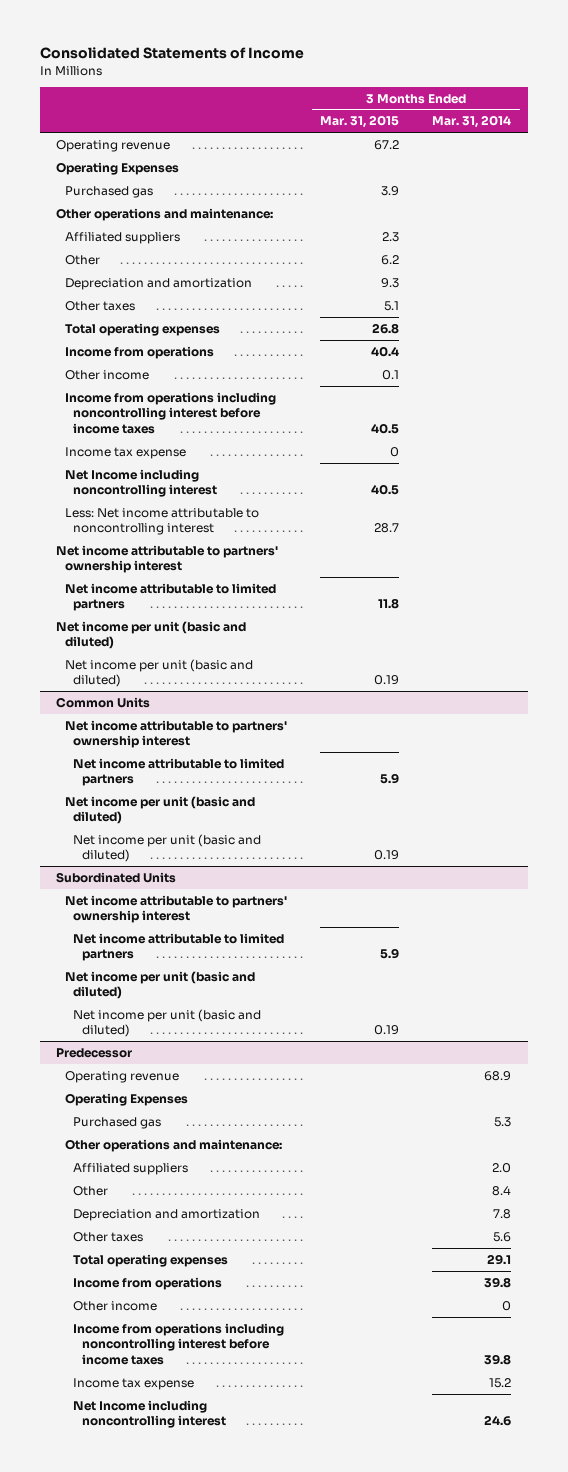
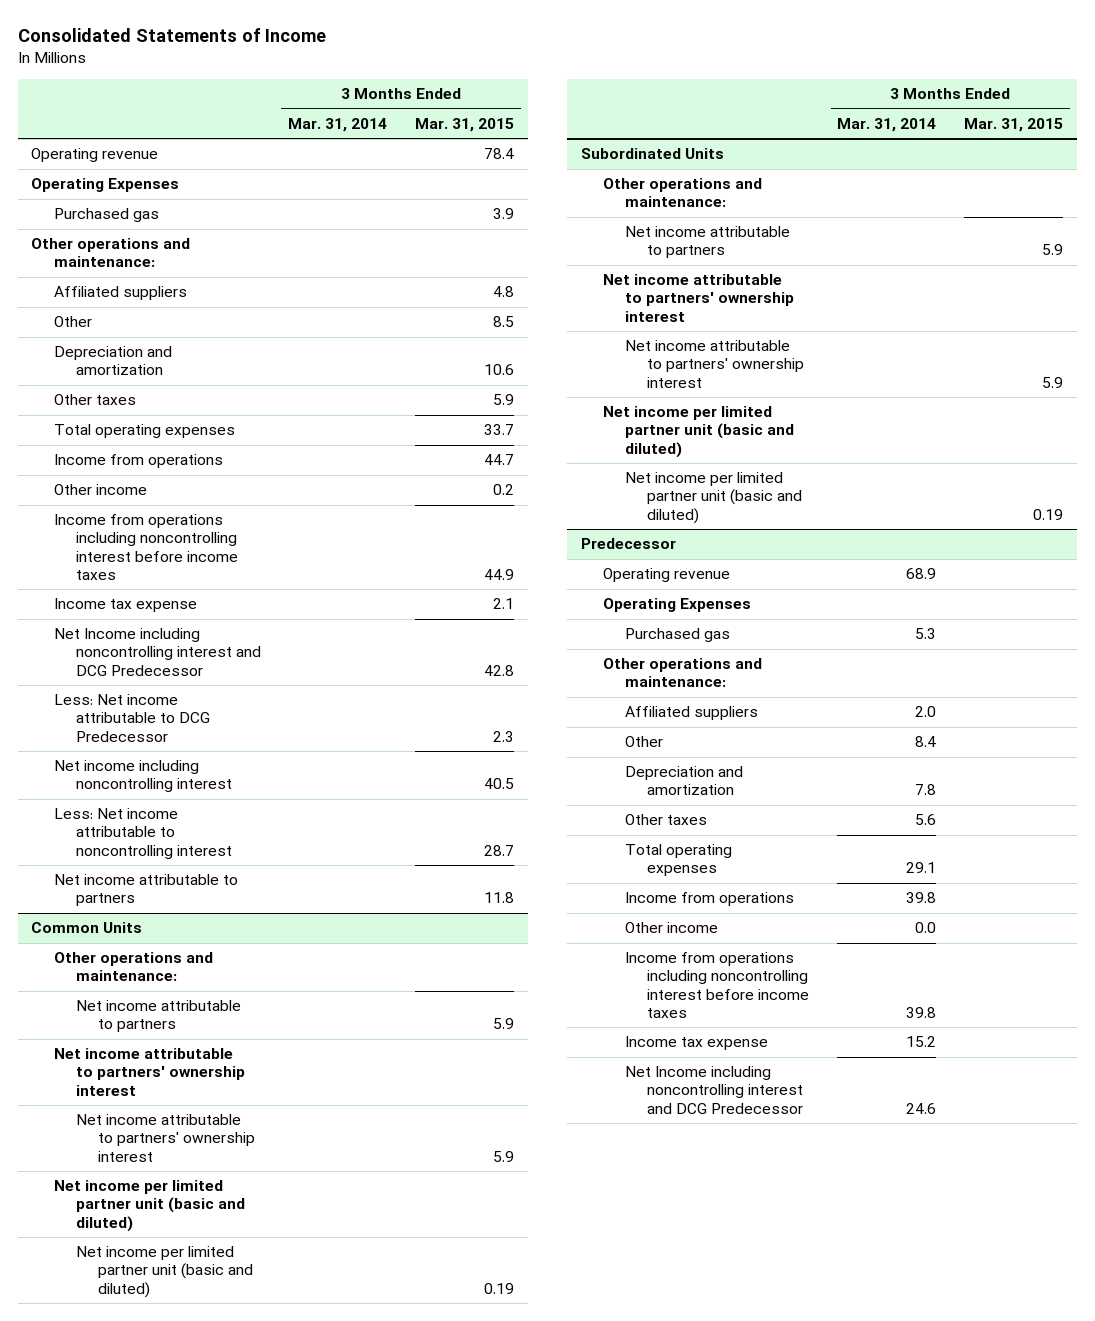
[374,139,400,150] 67.2 -> [483,148,514,160] 78.4
[382,231,400,242] 2.3 -> [492,286,514,298] 4.8
[381,254,400,265] 6.2 -> [492,316,514,328] 8.5
[381,277,400,288] 9.3 -> [483,364,514,376] 10.6
[384,300,400,311] 5.1 -> [492,394,514,406] 5.9
[372,322,400,334] 26.8 -> [483,424,514,436] 33.7
[371,345,400,357] 40.4 -> [483,454,514,466] 44.7
[382,369,400,380] 0.1 -> [492,484,514,496] 0.2
[371,423,400,435] 40.5 -> [483,568,514,580] 44.9
[390,446,400,457] 0 -> [492,598,514,610] 2.1
[64,468,218,498] Net Income including noncontrolling interest -> [53,628,261,676] Net Income including noncontrolling interest and DCG Predecessor
[371,484,400,496] 40.5 -> [483,664,514,676] 42.8
none -> [53,694,210,742] Less: Net income attributable to DCG Predecessor
none -> [53,760,232,793] Net income including noncontrolling interest
[56,544,279,574] Net income attributable to partners' ownership interest -> none
[56,620,247,650] Net income per unit (basic and diluted) -> none
[64,658,253,688] Net income per unit (basic and diluted) -> none
[64,582,276,612] Net income attributable to limited partners -> [53,874,238,907] Net income attributable to partners
none -> [53,952,213,982] Other operations and maintenance:
none -> [75,1000,241,1033] Net income attributable to partners
[73,757,285,787] Net income attributable to limited partners -> [75,1114,255,1162] Net income attributable to partners' ownership interest
[64,795,255,825] Net income per unit (basic and diluted) -> [53,1180,245,1232] Net income per limited partner unit (basic and diluted)
[73,833,262,863] Net income per unit (basic and diluted) -> [75,1246,253,1298] Net income per limited partner unit (basic and diluted)
none -> [602,178,762,208] Other operations and maintenance:
none -> [624,226,790,259] Net income attributable to partners
[73,932,285,962] Net income attributable to limited partners -> [624,340,804,388] Net income attributable to partners' ownership interest
[64,970,255,1000] Net income per unit (basic and diluted) -> [602,406,794,458] Net income per limited partner unit (basic and diluted)
[73,1008,262,1038] Net income per unit (basic and diluted) -> [624,472,802,524] Net income per limited partner unit (basic and diluted)
[502,1300,512,1311] 0 -> [915,922,937,934] 0.0
[73,1399,226,1429] Net Income including noncontrolling interest -> [624,1066,803,1114] Net Income including noncontrolling interest and DCG Predecessor

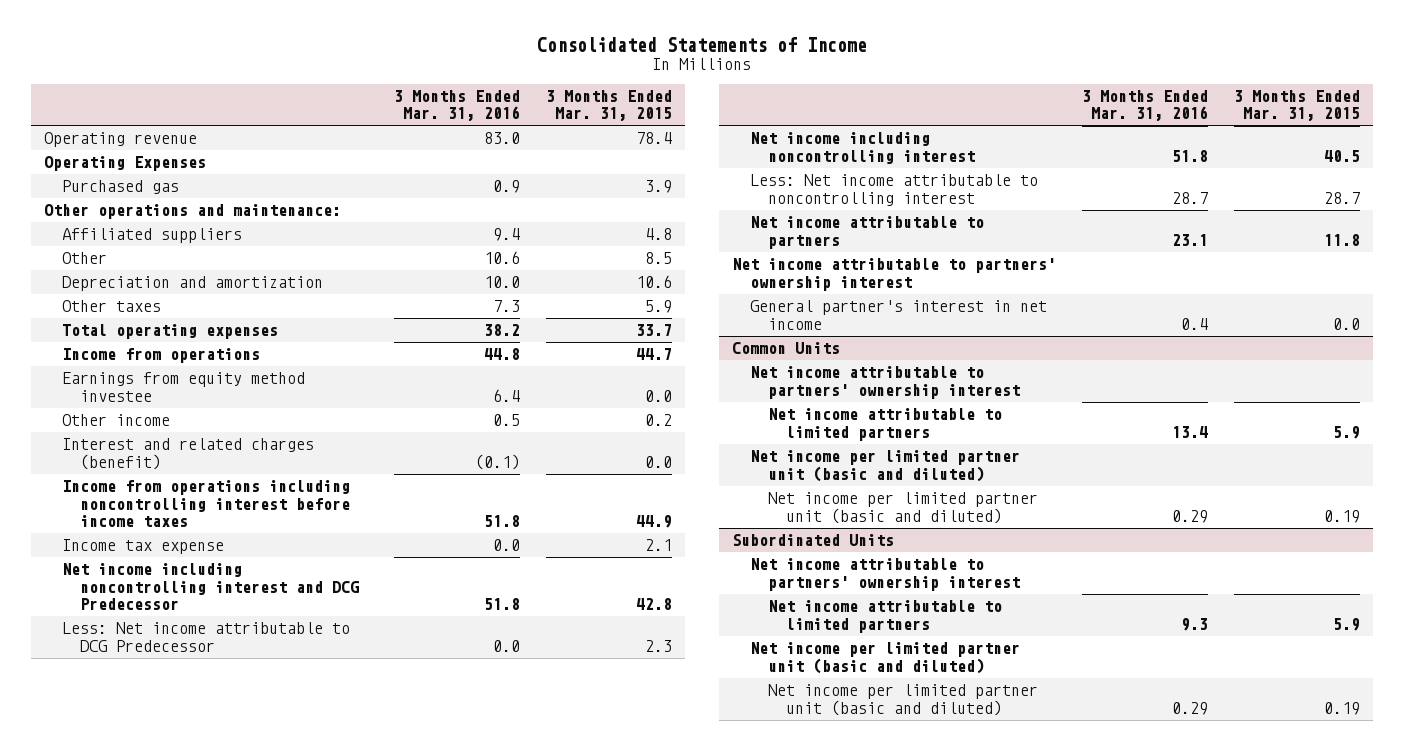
[288,117,388,132] Mar. 31, 2014 -> none
none -> [393,89,520,122] 3 Months Ended Mar. 31, 2016
none -> [61,372,305,402] Earnings from equity method investee
none -> [61,438,314,470] Interest and related charges (benefit)
[53,628,261,676] Net Income including noncontrolling interest and DCG Predecessor -> [61,563,359,611] Net income including noncontrolling interest and DCG Predecessor
none -> [731,258,1056,291] Net income attributable to partners' ownership interest
none -> [749,300,1047,330] General partner's interest in net income
[53,952,213,982] Other operations and maintenance: -> none
[75,1000,241,1033] Net income attributable to partners -> none
[75,1114,255,1162] Net income attributable to partners' ownership interest -> [767,408,1002,441] Net income attributable to limited partners
[602,178,762,208] Other operations and maintenance: -> none
[624,226,790,259] Net income attributable to partners -> none
[624,340,804,388] Net income attributable to partners' ownership interest -> [767,600,1002,633] Net income attributable to limited partners
[580,538,676,550] Predecessor -> none
[602,568,730,583] Operating revenue -> none
[602,598,751,613] Operating Expenses -> none
[624,628,730,643] Purchased gas -> none
[602,658,762,688] Other operations and maintenance: -> none
[624,706,758,721] Affiliated suppliers -> none
[624,736,663,748] Other -> none
[624,766,743,796] Depreciation and amortization -> none
[624,814,707,826] Other taxes -> none
[624,844,732,877] Total operating expenses -> none
[624,892,794,907] Income from operations -> none
[624,922,718,934] Other income -> none
[624,952,809,1018] Income from operations including noncontrolling interest before income taxes -> none
[624,1036,768,1051] Income tax expense -> none
[624,1066,803,1114] Net Income including noncontrolling interest and DCG Predecessor -> none

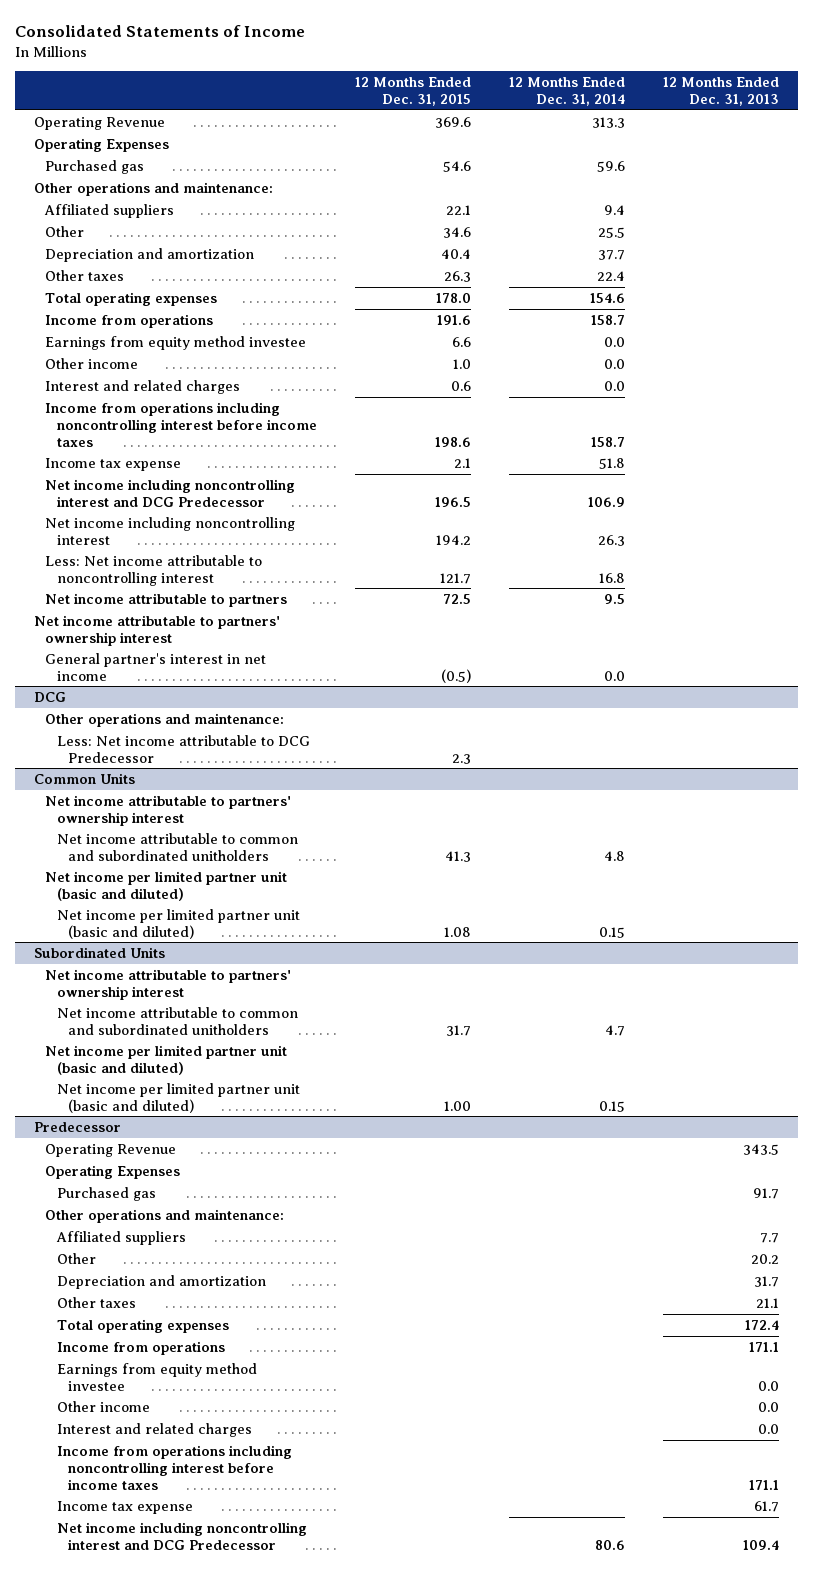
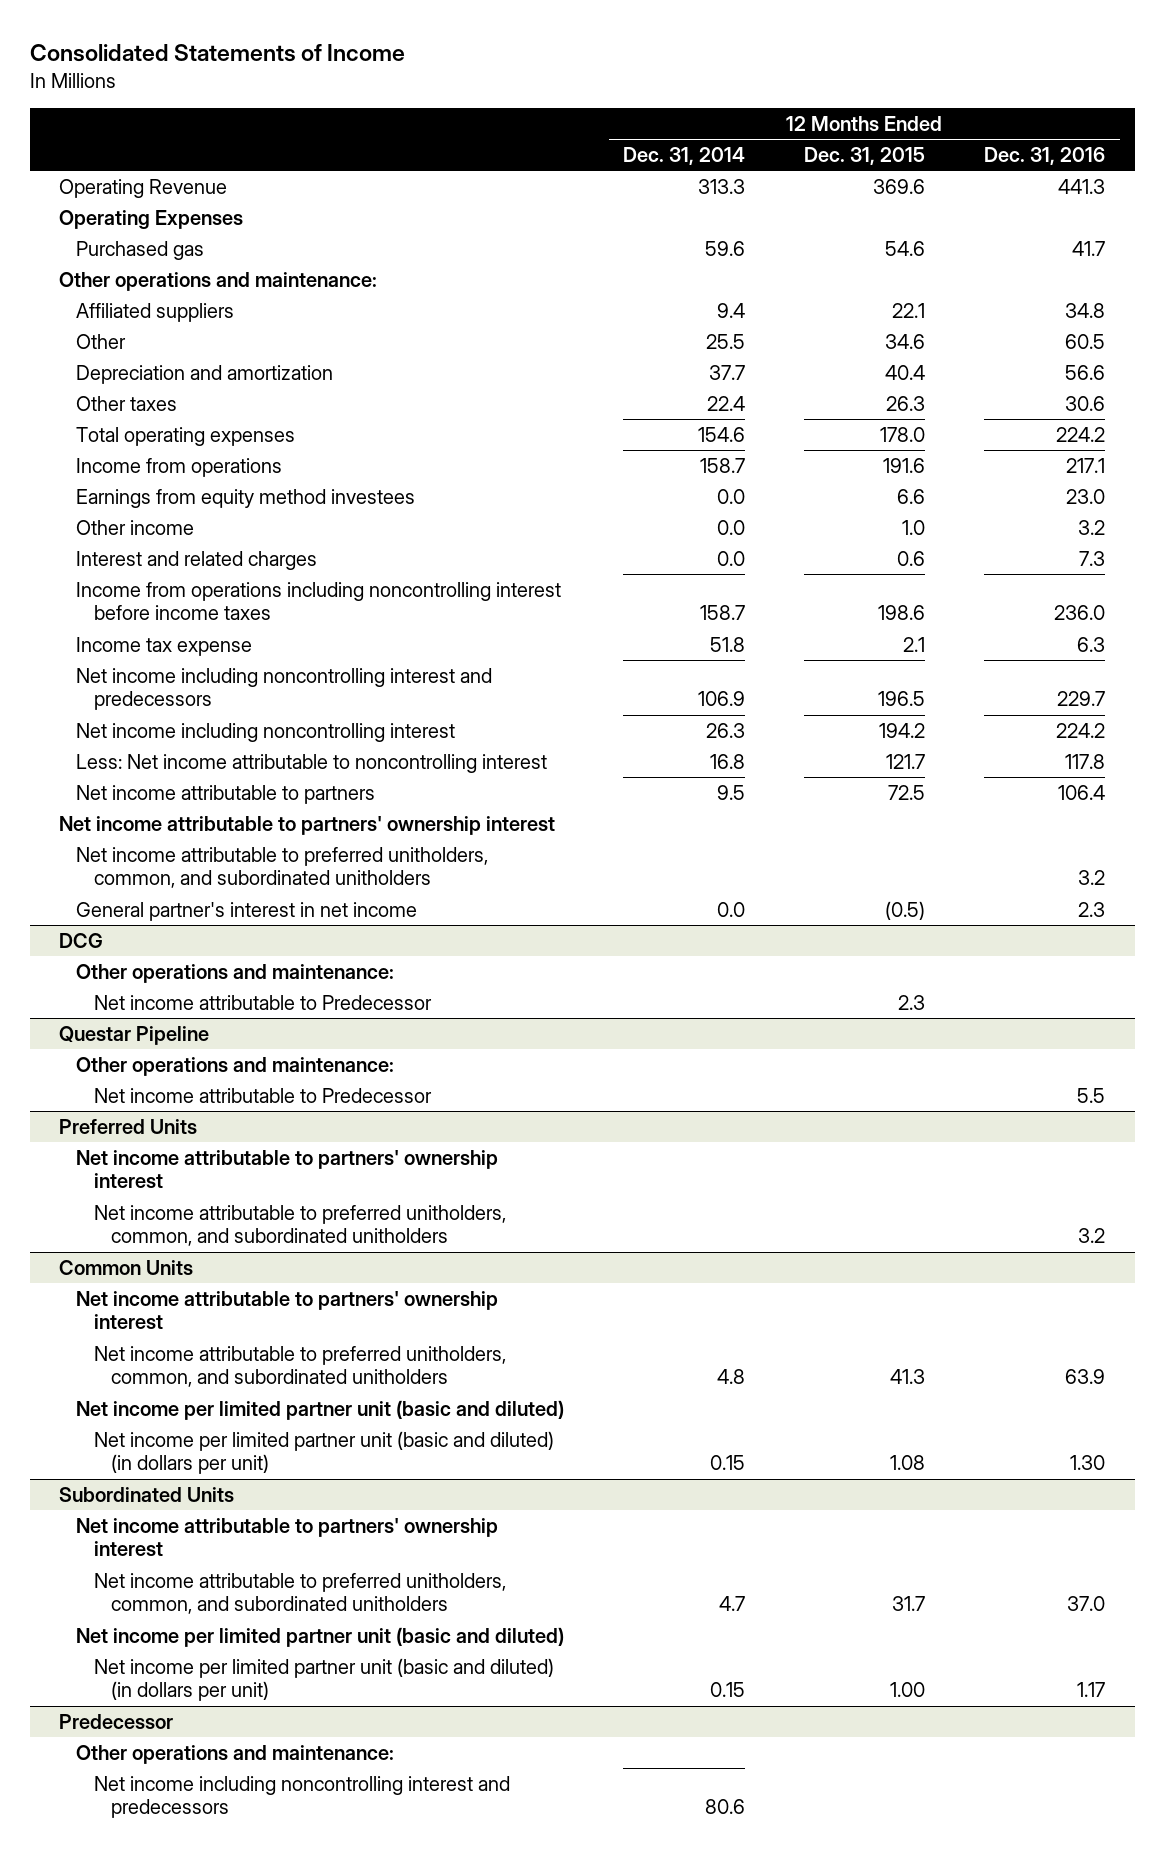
[662,77,779,107] 12 Months Ended Dec. 31, 2013 -> none
none -> [984,147,1106,166] Dec. 31, 2016
[45,335,307,350] Earnings from equity method investee -> [76,488,416,508] Earnings from equity method investees
[45,478,296,507] Net income including noncontrolling interest and DCG Predecessor -> [76,667,493,711] Net income including noncontrolling interest and predecessors
none -> [76,846,489,889] Net income attributable to preferred unitholders, common, and subordinated unitholders
[56,734,310,763] Less: Net income attributable to DCG Predecessor -> [93,994,432,1010] Net income attributable to Predecessor
none -> [59,1025,210,1045] Questar Pipeline
none -> [76,1056,395,1076] Other operations and maintenance:
none -> [93,1087,432,1103] Net income attributable to Predecessor
none -> [59,1118,198,1134] Preferred Units
none -> [76,1149,499,1189] Net income attributable to partners' ownership interest
none -> [93,1204,506,1247] Net income attributable to preferred unitholders, common, and subordinated unitholders
[56,832,298,861] Net income attributable to common and subordinated unitholders -> [93,1345,506,1388] Net income attributable to preferred unitholders, common, and subordinated unitholders
[56,908,300,939] Net income per limited partner unit (basic and diluted) -> [93,1430,554,1475] Net income per limited partner unit (basic and diluted) (in dollars per unit)
[56,1006,298,1035] Net income attributable to common and subordinated unitholders -> [93,1572,506,1615] Net income attributable to preferred unitholders, common, and subordinated unitholders
[56,1082,300,1113] Net income per limited partner unit (basic and diluted) -> [93,1657,554,1702] Net income per limited partner unit (basic and diluted) (in dollars per unit)
[45,1143,177,1157] Operating Revenue -> none
[45,1164,181,1179] Operating Expenses -> none
[56,1186,156,1201] Purchased gas -> none
[55,1230,186,1245] Affiliated suppliers -> none
[56,1252,96,1264] Other -> none
[56,1274,266,1289] Depreciation and amortization -> none
[56,1296,136,1308] Other taxes -> none
[56,1318,229,1333] Total operating expenses -> none
[56,1340,225,1355] Income from operations -> none
[56,1362,257,1391] Earnings from equity method investee -> none
[56,1400,150,1412] Other income -> none
[56,1422,252,1437] Interest and related charges -> none
[56,1444,292,1490] Income from operations including noncontrolling interest before income taxes -> none
[56,1500,193,1514] Income tax expense -> none
[56,1521,307,1550] Net income including noncontrolling interest and DCG Predecessor -> [93,1775,510,1819] Net income including noncontrolling interest and predecessors

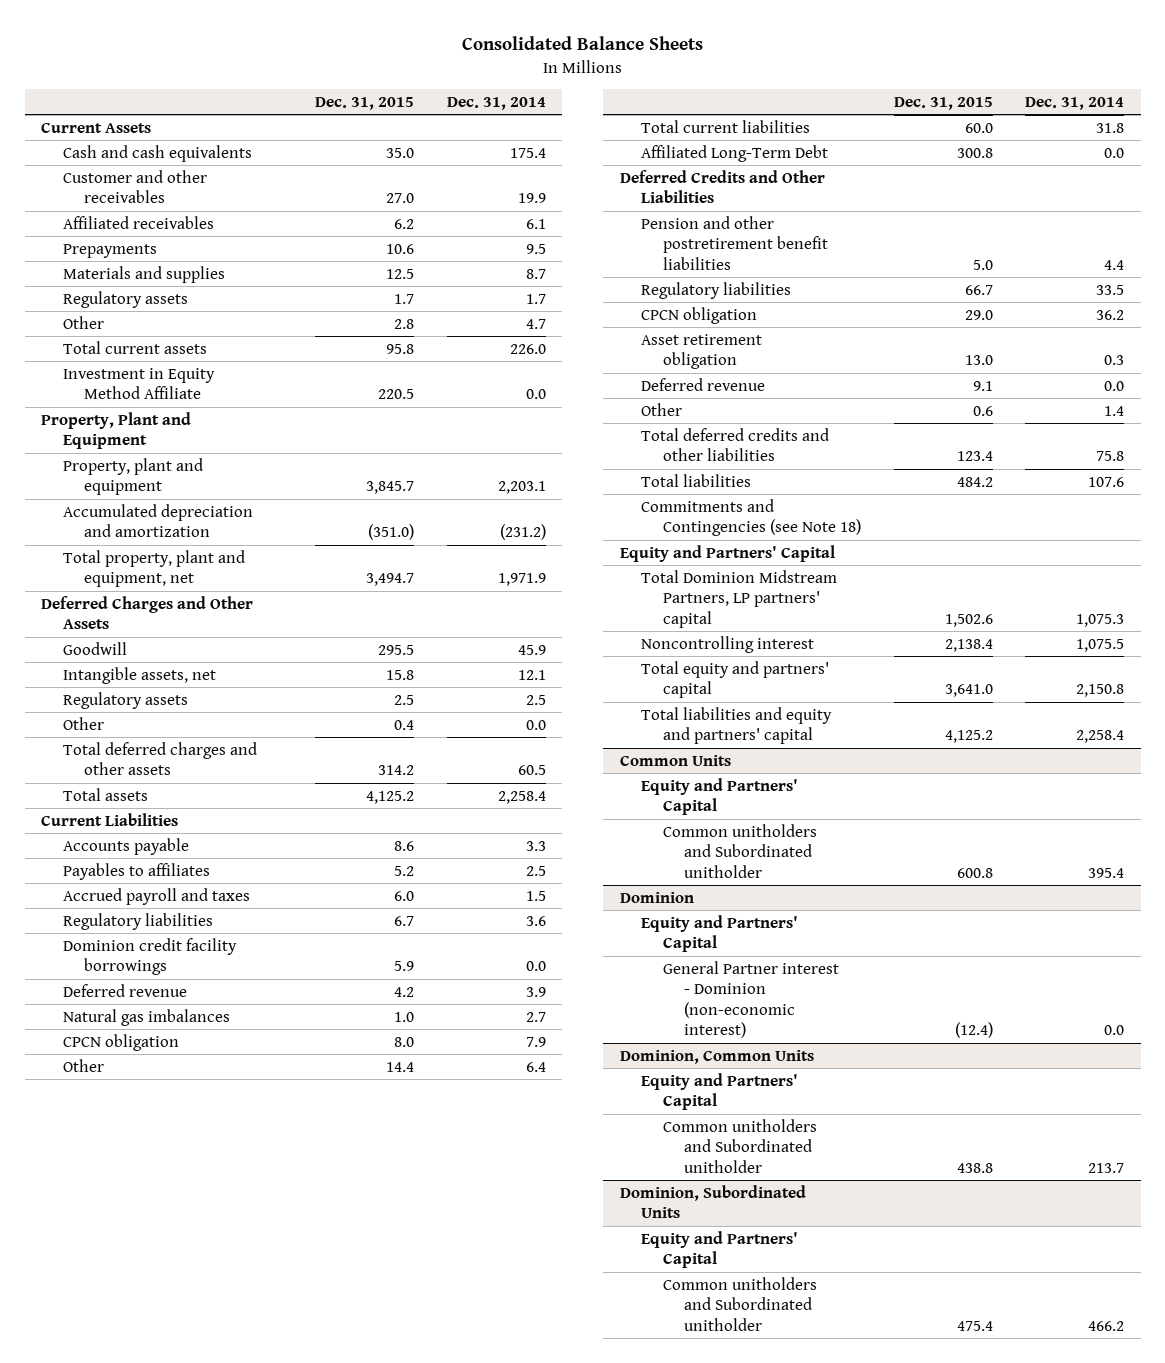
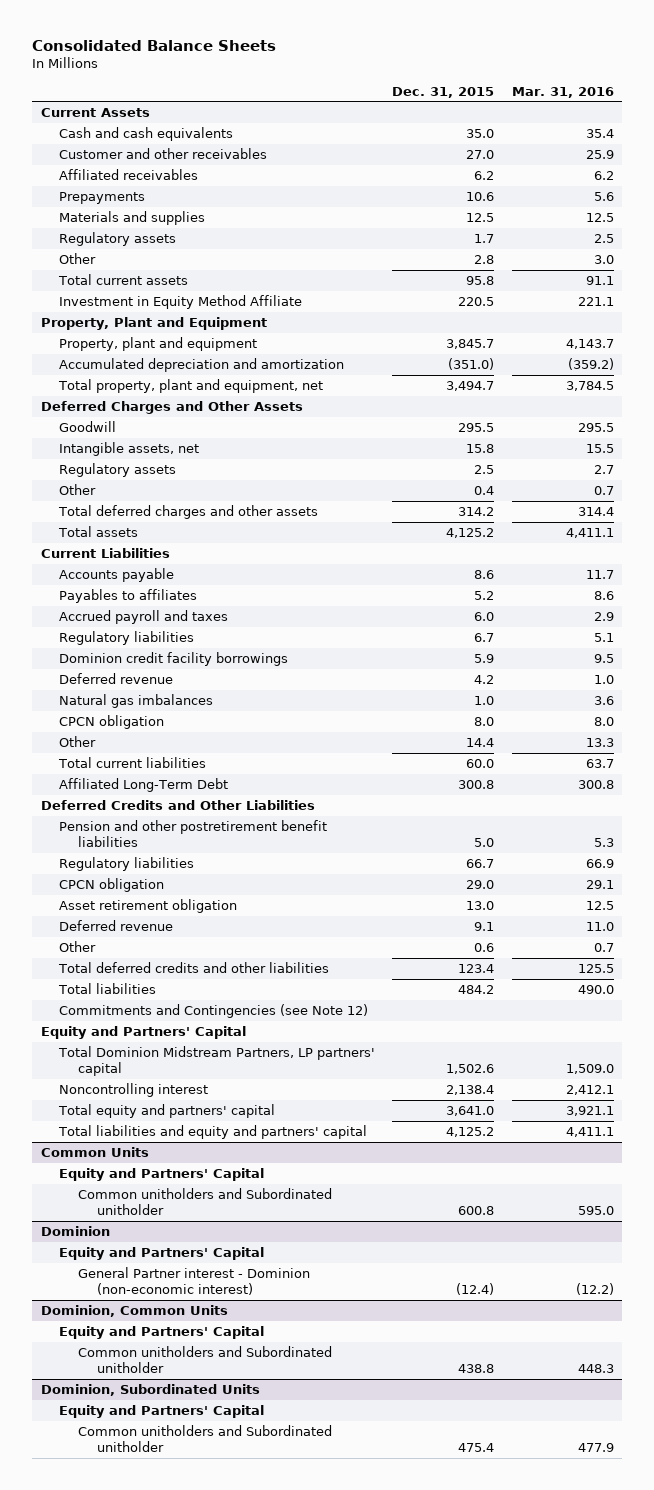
[446,96,546,110] Dec. 31, 2014 -> none
none -> [511,86,614,98] Mar. 31, 2016
[641,498,861,537] Commitments and Contingencies (see Note 18) -> [59,1003,369,1018] Commitments and Contingencies (see Note 12)

